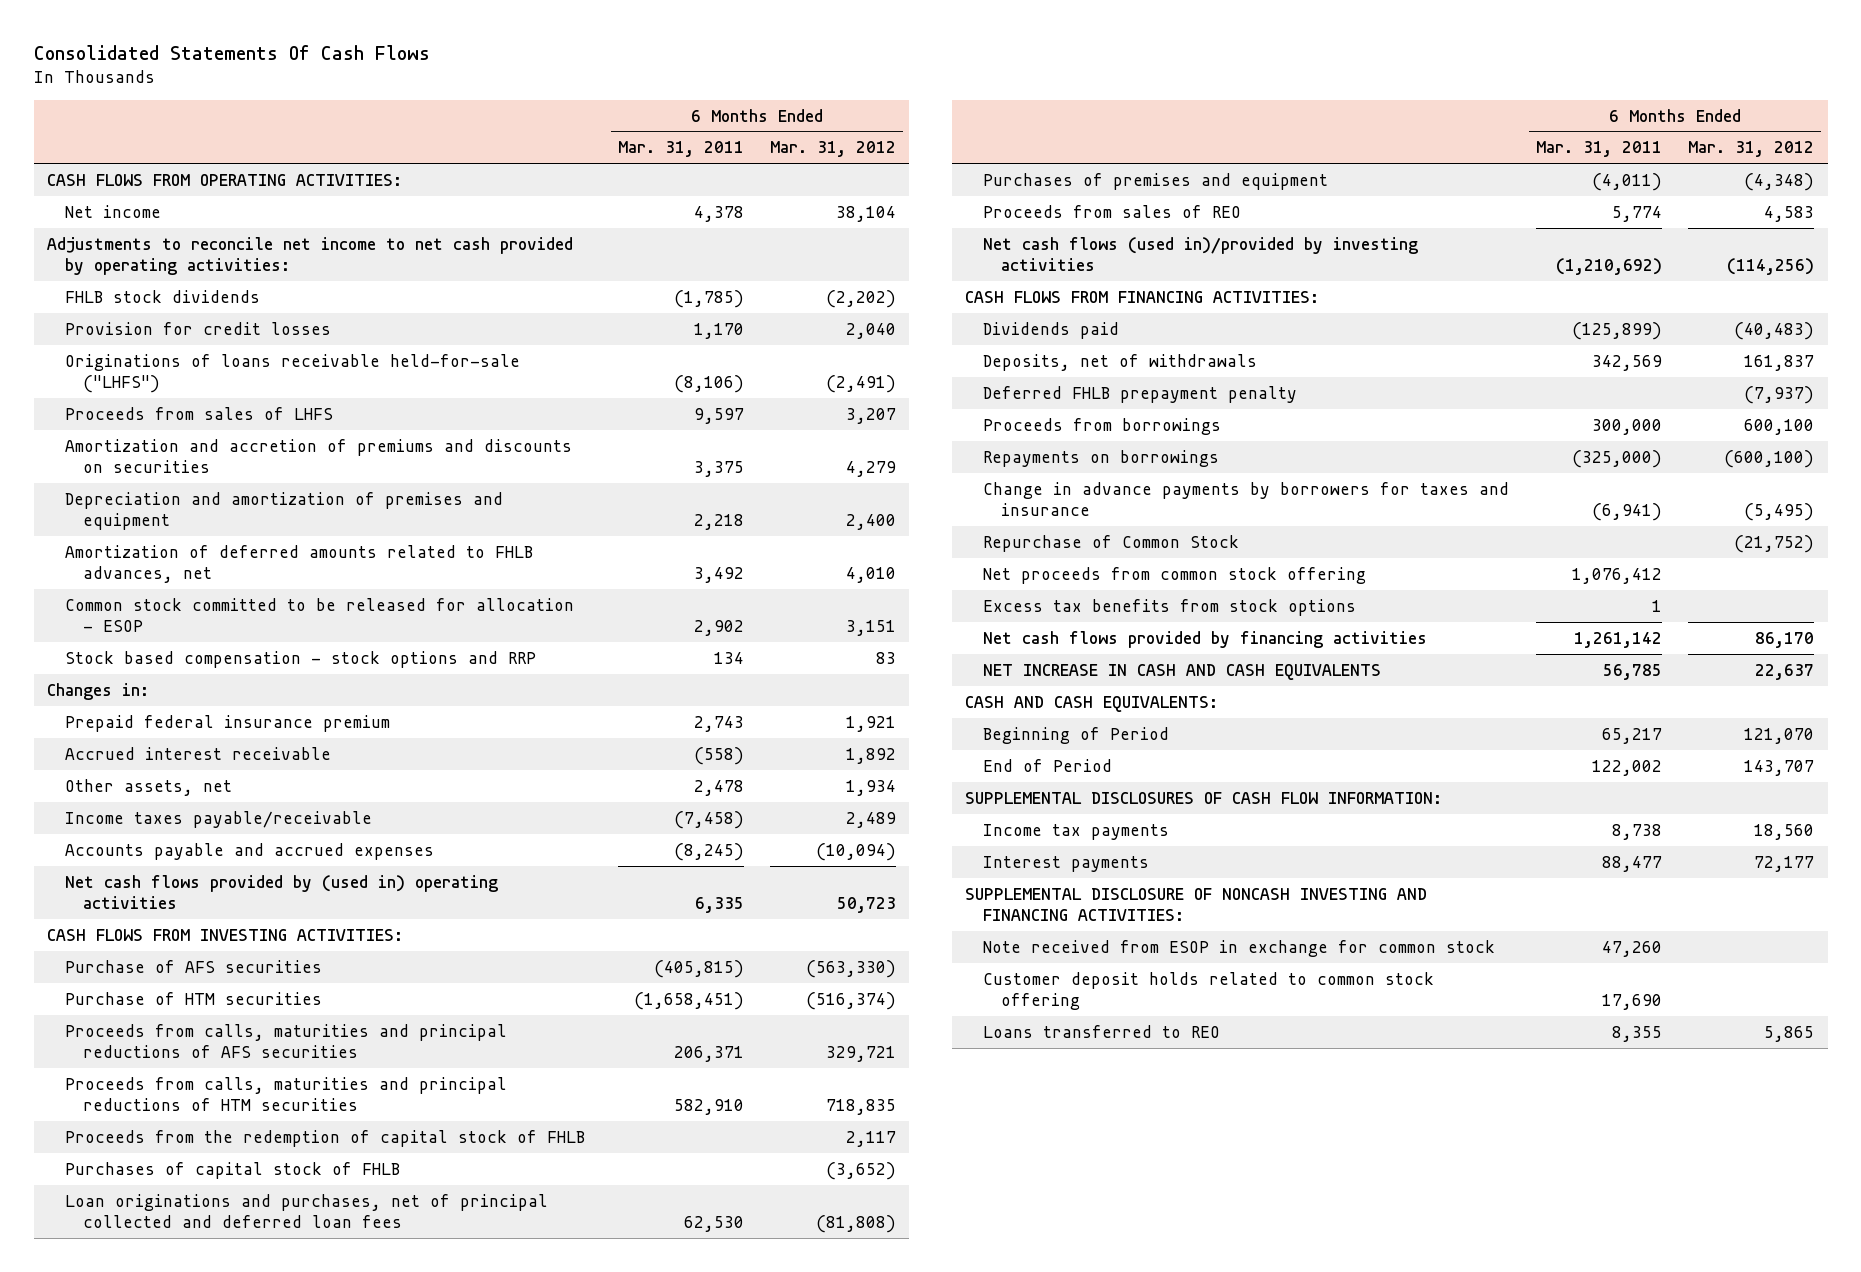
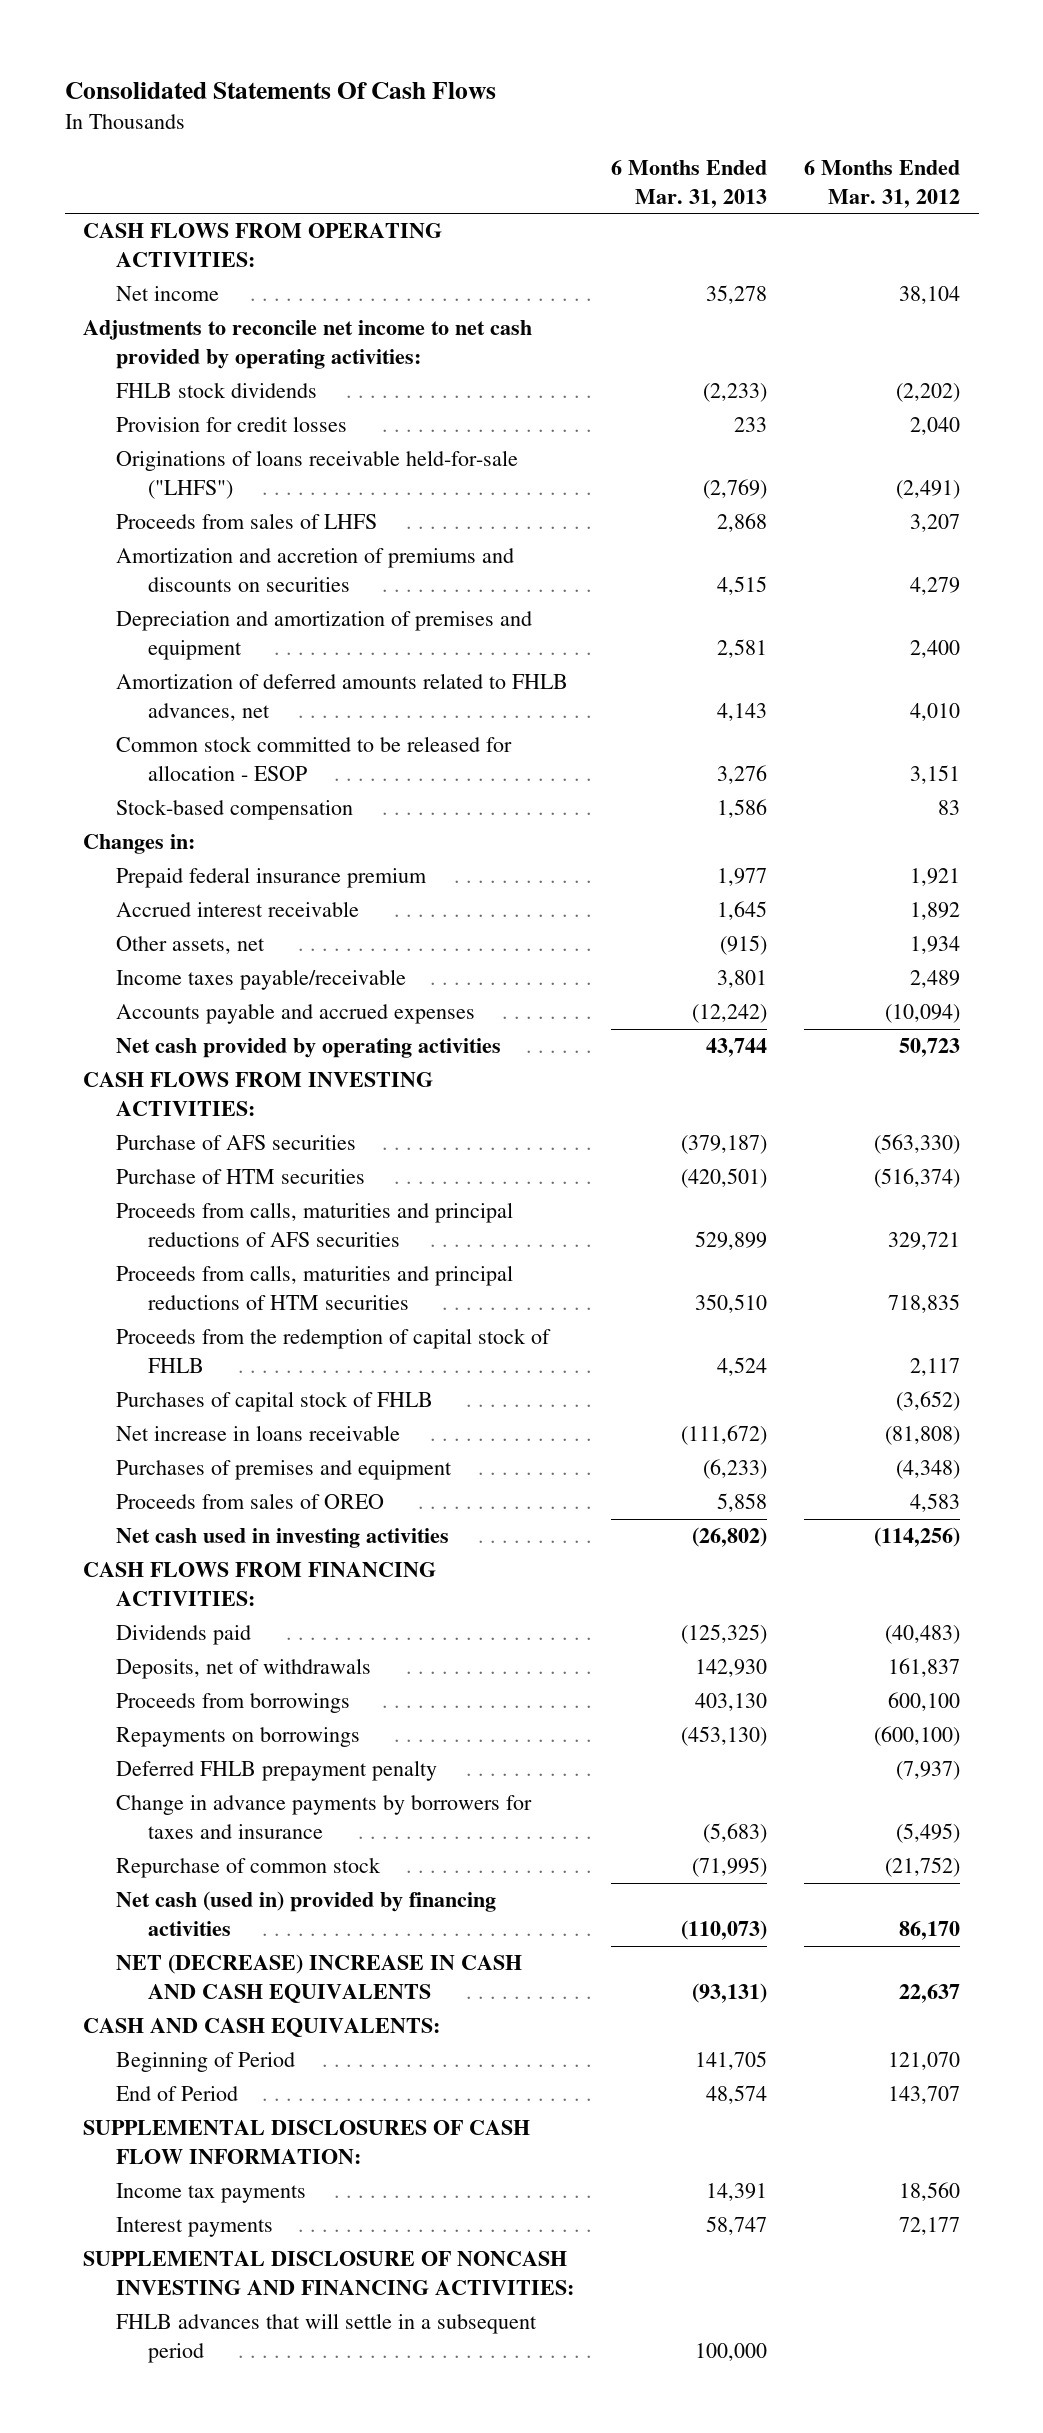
[617,141,744,158] Mar. 31, 2011 -> none
none -> [610,160,767,208] 6 Months Ended Mar. 31, 2013
[64,650,536,668] Stock based compensation - stock options and RRP -> [115,799,353,821] Stock-based compensation
[64,874,498,910] Net cash flows provided by (used in) operating activities -> [115,1038,501,1059] Net cash provided by operating activities
[64,1193,548,1229] Loan originations and purchases, net of principal collected and deferred loan fees -> [115,1425,400,1442] Net increase in loans receivable
[983,204,1242,218] Proceeds from sales of REO -> [115,1493,384,1510] Proceeds from sales of OREO
[983,236,1419,272] Net cash flows (used in)/provided by investing activities -> [115,1528,449,1549] Net cash used in investing activities
[983,385,1298,403] Deferred FHLB prepayment penalty -> [115,1760,437,1782] Deferred FHLB prepayment penalty
[983,566,1367,584] Net proceeds from common stock offering -> none
[983,598,1357,616] Excess tax benefits from stock options -> none
[983,534,1240,552] Repurchase of Common Stock -> [115,1857,381,1879] Repurchase of common stock
[983,630,1428,648] Net cash flows provided by financing activities -> [115,1891,496,1936] Net cash (used in) provided by financing activities
[983,663,1382,680] NET INCREASE IN CASH AND CASH EQUIVALENTS -> [115,1954,522,2003] NET (DECREASE) INCREASE IN CASH AND CASH EQUIVALENTS
[983,939,1496,957] Note received from ESOP in exchange for common stock -> none
[983,971,1435,1011] Customer deposit holds related to common stock offering -> none
[983,1024,1221,1038] Loans transferred to REO -> none
none -> [115,2313,537,2363] FHLB advances that will settle in a subsequent period

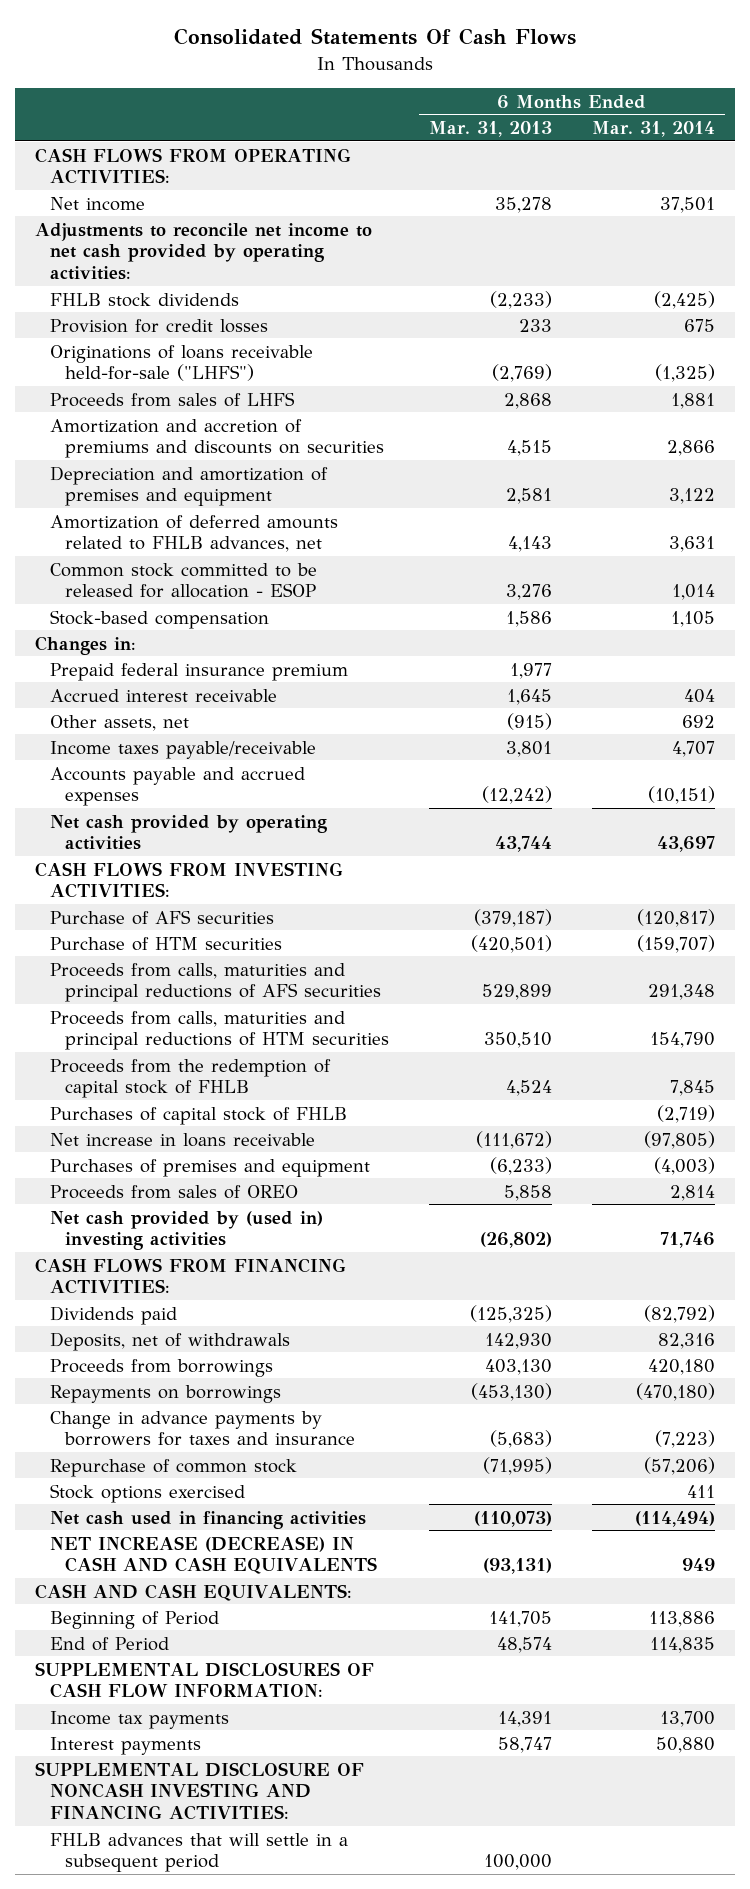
[804,160,961,208] 6 Months Ended Mar. 31, 2012 -> none
none -> [591,121,715,138] Mar. 31, 2014
[115,1528,449,1549] Net cash used in investing activities -> [50,1210,324,1251] Net cash provided by (used in) investing activities
[115,1760,437,1782] Deferred FHLB prepayment penalty -> none
none -> [50,1483,246,1503] Stock options exercised
[115,1891,496,1936] Net cash (used in) provided by financing activities -> [50,1510,367,1529] Net cash used in financing activities
[115,1954,522,2003] NET (DECREASE) INCREASE IN CASH AND CASH EQUIVALENTS -> [50,1535,378,1575] NET INCREASE (DECREASE) IN CASH AND CASH EQUIVALENTS

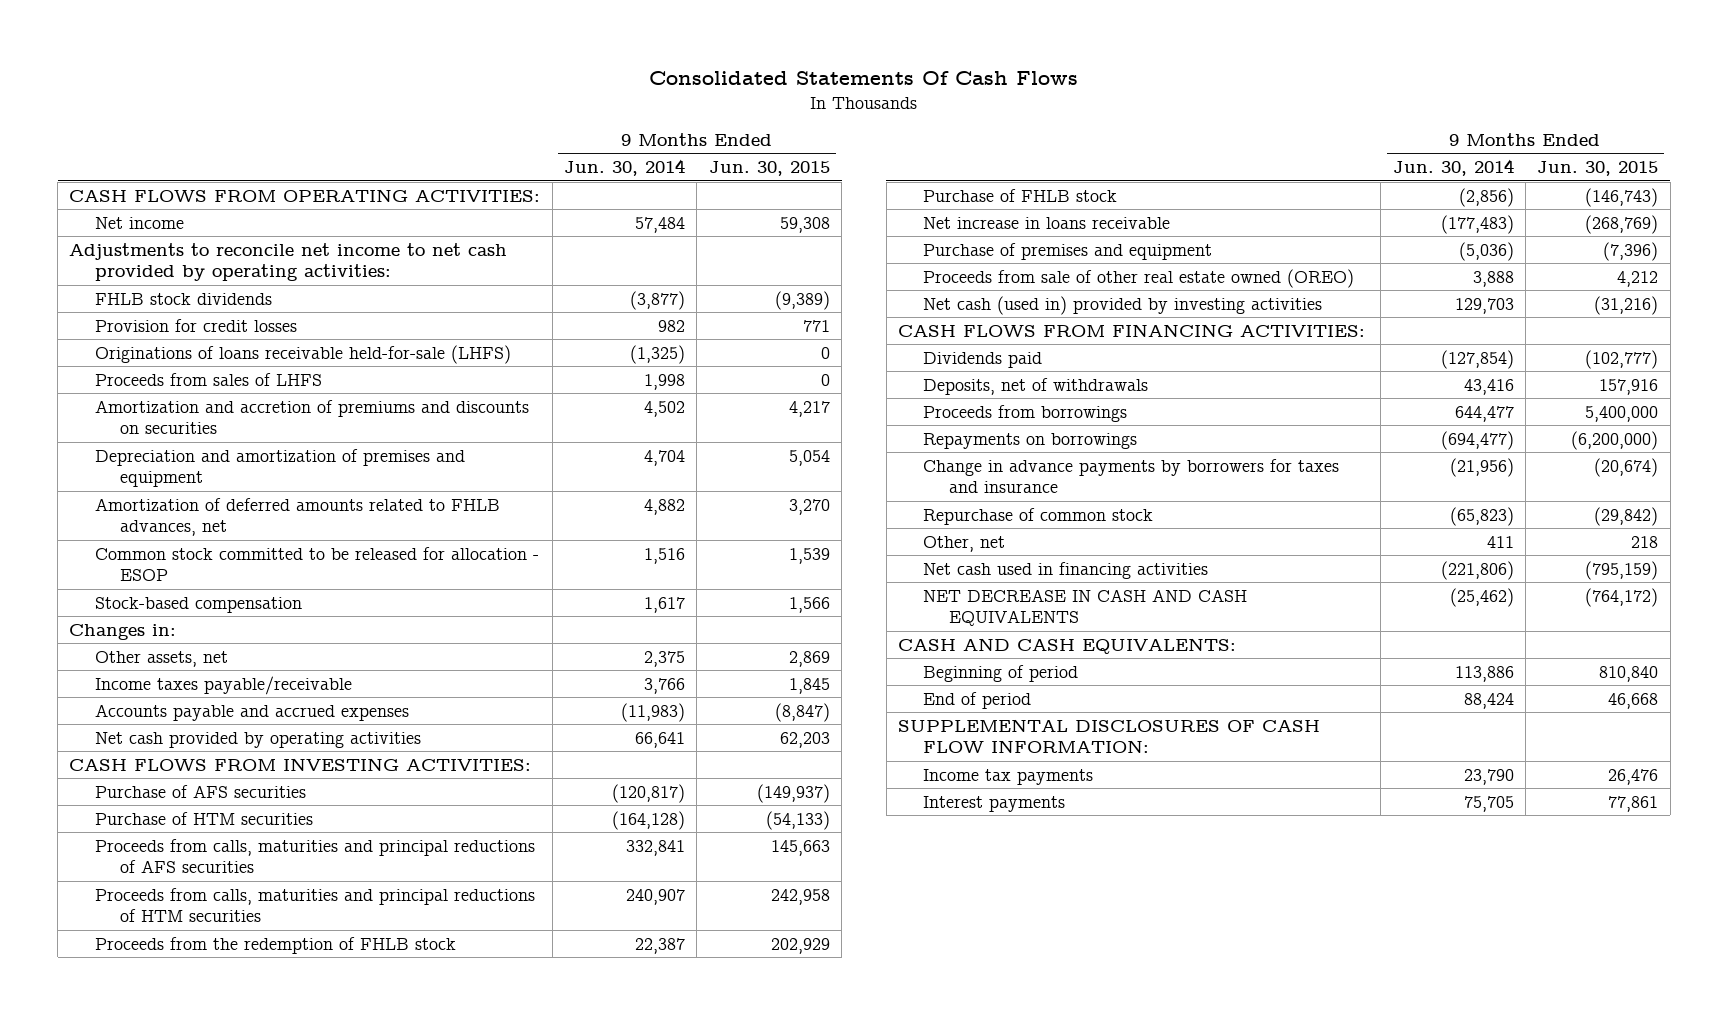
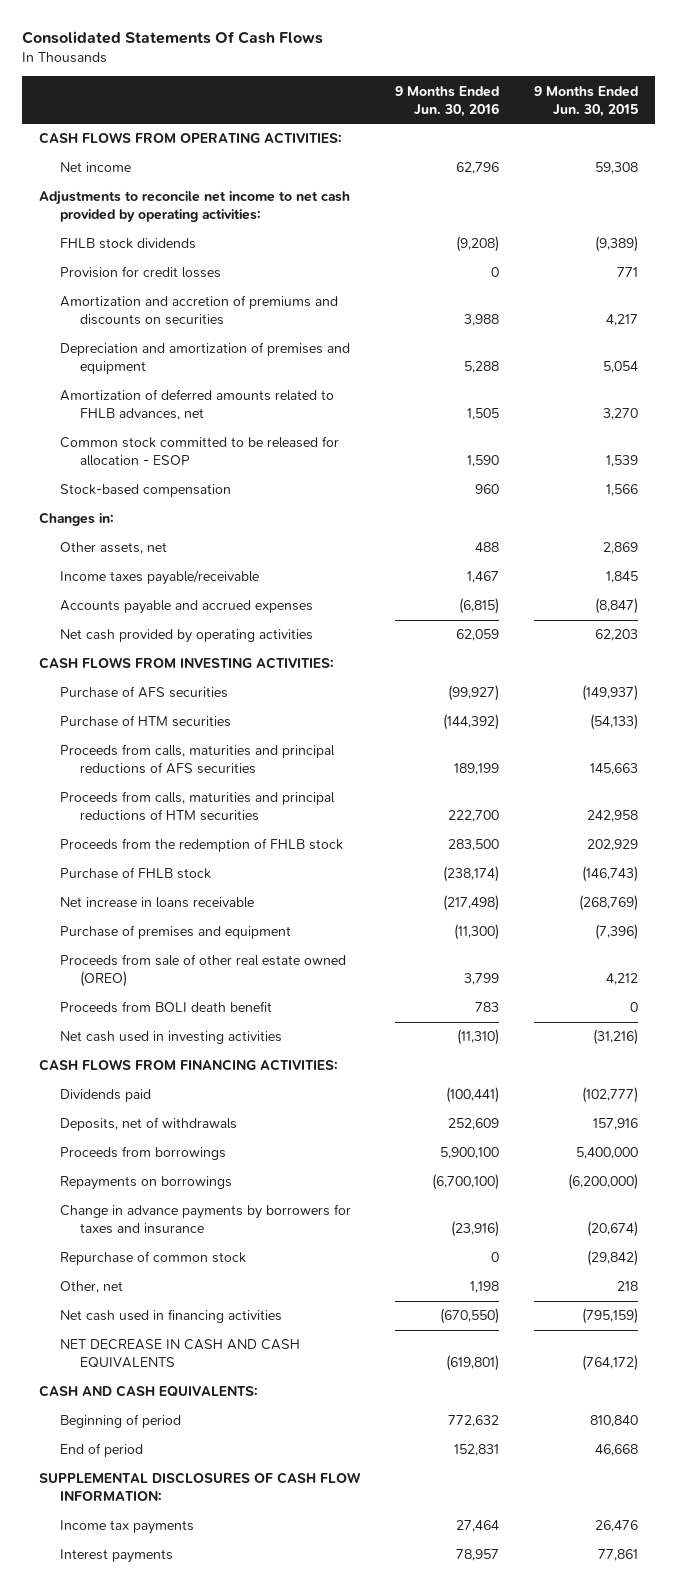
[564,159,686,177] Jun. 30, 2014 -> none
none -> [394,85,499,117] 9 Months Ended Jun. 30, 2016
[94,344,511,364] Originations of loans receivable held-for-sale (LHFS) -> none
[94,372,322,386] Proceeds from sales of LHFS -> none
none -> [59,1001,272,1014] Proceeds from BOLI death benefit
[923,295,1323,315] Net cash (used in) provided by investing activities -> [59,1031,282,1045] Net cash used in investing activities

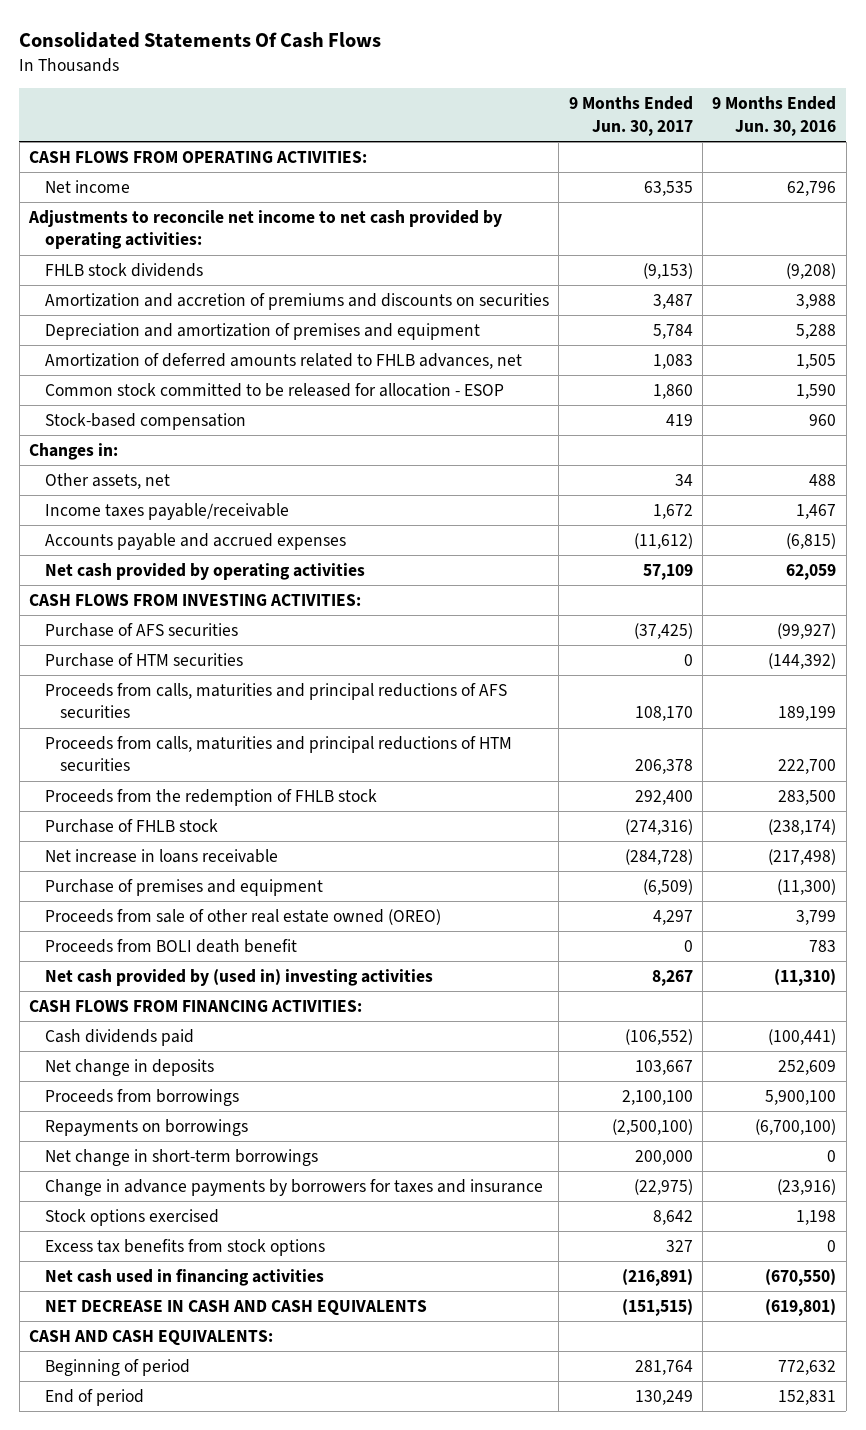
[533,85,638,117] 9 Months Ended Jun. 30, 2015 -> none
none -> [568,96,693,136] 9 Months Ended Jun. 30, 2017
[59,266,221,279] Provision for credit losses -> none
[59,1031,282,1045] Net cash used in investing activities -> [44,969,433,987] Net cash provided by (used in) investing activities
[59,1089,151,1103] Dividends paid -> [44,1029,194,1047] Cash dividends paid
[59,1117,237,1132] Deposits, net of withdrawals -> [44,1059,214,1077] Net change in deposits
none -> [44,1149,318,1167] Net change in short-term borrowings
[59,1251,246,1266] Repurchase of common stock -> none
[59,1281,123,1294] Other, net -> [44,1209,219,1227] Stock options exercised
none -> [44,1239,325,1257] Excess tax benefits from stock options
[39,1472,362,1502] SUPPLEMENTAL DISCLOSURES OF CASH FLOW INFORMATION: -> none
[59,1520,194,1535] Income tax payments -> none
[59,1549,173,1564] Interest payments -> none

